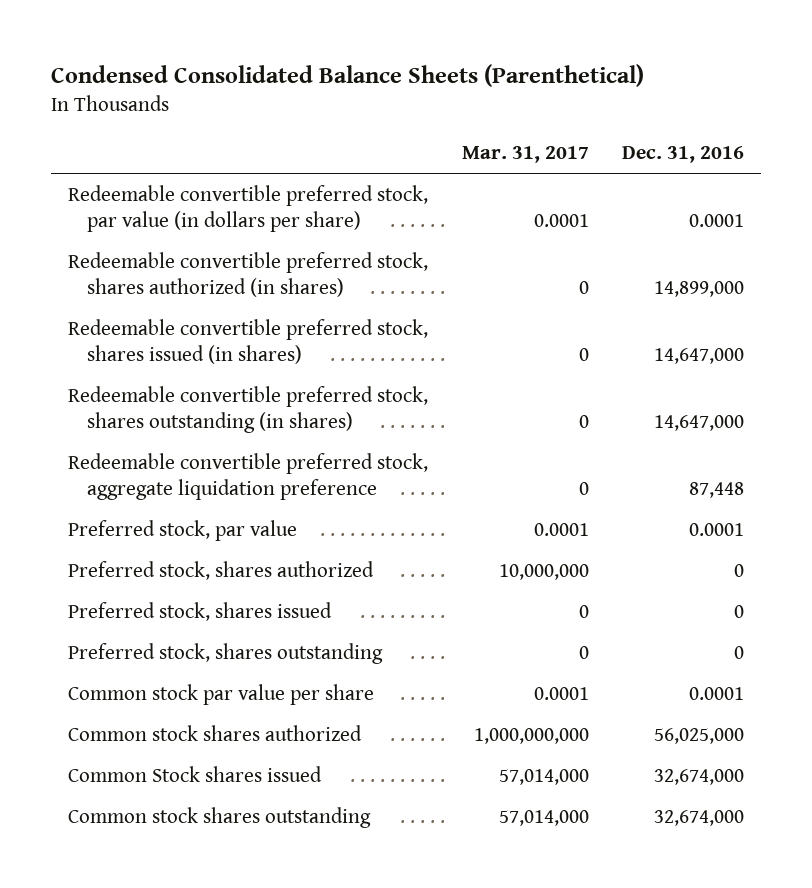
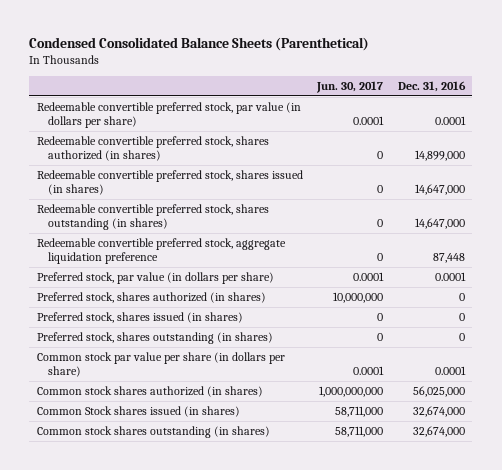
[461,145,589,163] Mar. 31, 2017 -> none
none -> [316,81,384,94] Jun. 30, 2017
[67,520,297,542] Preferred stock, par value -> [36,271,274,284] Preferred stock, par value (in dollars per share)
[67,561,374,581] Preferred stock, shares authorized -> [36,291,266,303] Preferred stock, shares authorized (in shares)
[67,602,332,622] Preferred stock, shares issued -> [36,311,243,323] Preferred stock, shares issued (in shares)
[67,643,383,665] Preferred stock, shares outstanding -> [36,331,273,344] Preferred stock, shares outstanding (in shares)
[67,684,374,706] Common stock par value per share -> [36,351,285,378] Common stock par value per share (in dollars per share)
[67,725,362,742] Common stock shares authorized -> [36,385,263,397] Common stock shares authorized (in shares)
[67,766,322,783] Common Stock shares issued -> [36,405,240,417] Common Stock shares issued (in shares)
[67,807,371,829] Common stock shares outstanding -> [36,425,270,438] Common stock shares outstanding (in shares)

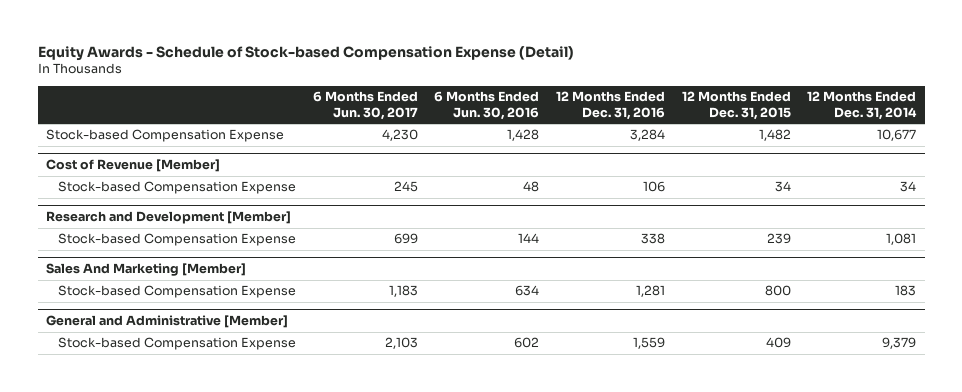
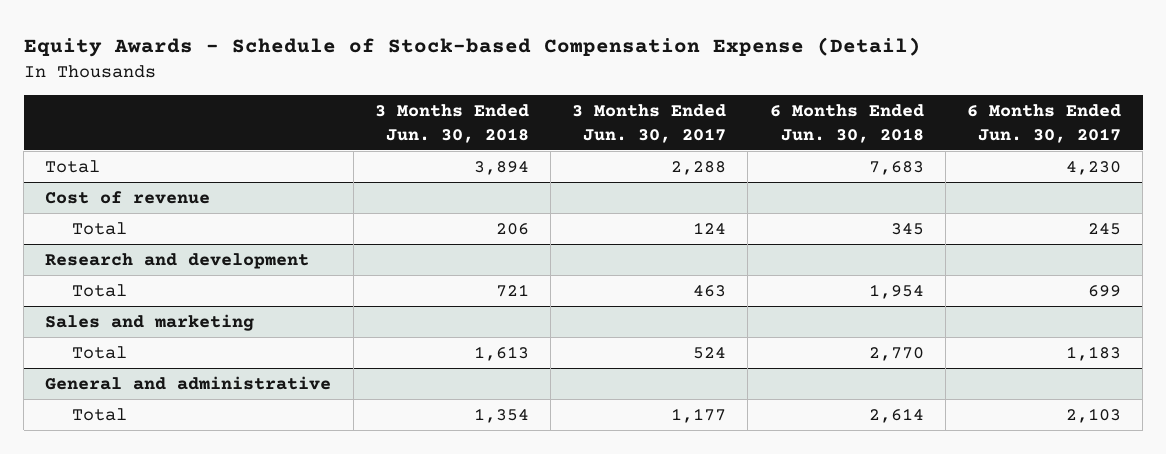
[434,91,540,120] 6 Months Ended Jun. 30, 2016 -> none
[556,91,666,120] 12 Months Ended Dec. 31, 2016 -> none
[681,91,791,120] 12 Months Ended Dec. 31, 2015 -> none
[807,91,918,120] 12 Months Ended Dec. 31, 2014 -> none
none -> [374,104,529,143] 3 Months Ended Jun. 30, 2018
none -> [572,104,727,143] 3 Months Ended Jun. 30, 2017
none -> [769,104,924,143] 6 Months Ended Jun. 30, 2018
[46,129,285,143] Stock-based Compensation Expense -> [45,159,101,173] Total
[46,159,221,173] Cost of Revenue [Member] -> [45,190,211,204] Cost of revenue
[58,181,297,195] Stock-based Compensation Expense -> [72,221,128,235] Total
[46,211,292,225] Research and Development [Member] -> [45,252,310,269] Research and development
[58,233,297,247] Stock-based Compensation Expense -> [72,283,128,297] Total
[46,263,247,277] Sales And Marketing [Member] -> [45,313,255,331] Sales and marketing
[58,285,297,299] Stock-based Compensation Expense -> [72,345,128,359] Total
[46,315,289,329] General and Administrative [Member] -> [45,375,332,390] General and administrative
[58,337,297,351] Stock-based Compensation Expense -> [72,407,128,421] Total

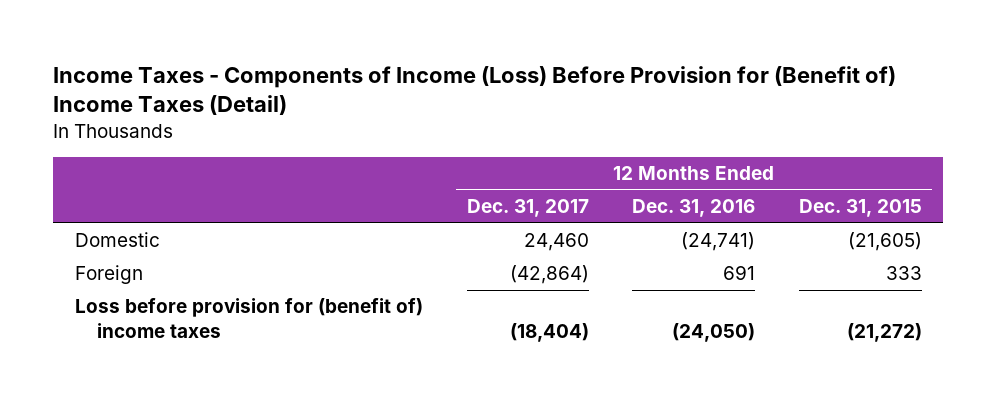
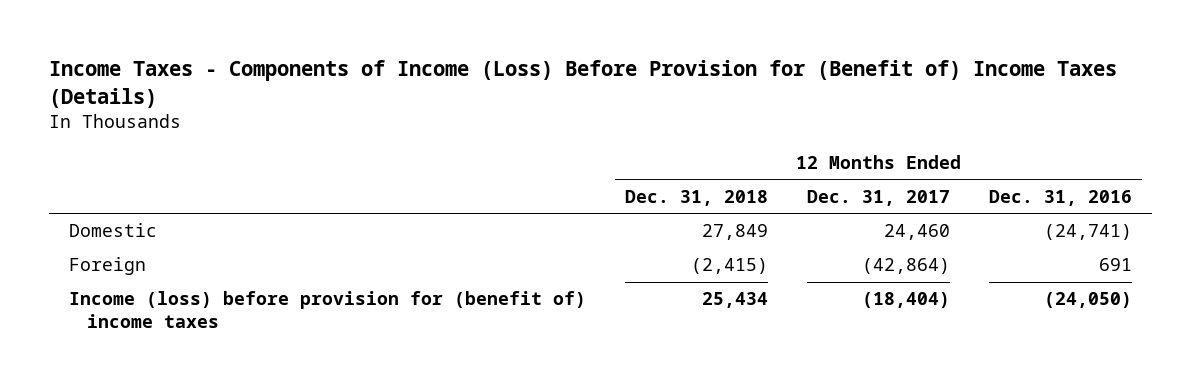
[53,65,897,116] Income Taxes - Components of Income (Loss) Before Provision for (Benefit of) Income Taxes (Detail) -> [48,60,1117,109] Income Taxes - Components of Income (Loss) Before Provision for (Benefit of) Income Taxes (Details)
[798,199,922,218] Dec. 31, 2015 -> none
none -> [624,189,768,206] Dec. 31, 2018
[75,298,424,339] Loss before provision for (benefit of) income taxes -> [68,291,586,329] Income (loss) before provision for (benefit of) income taxes

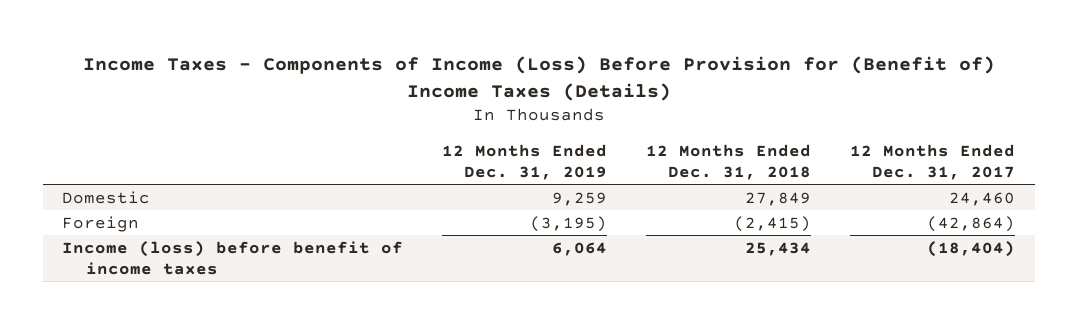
[989,189,1133,206] Dec. 31, 2016 -> none
none -> [442,143,608,180] 12 Months Ended Dec. 31, 2019
[68,291,586,329] Income (loss) before provision for (benefit of) income taxes -> [62,240,404,275] Income (loss) before benefit of income taxes

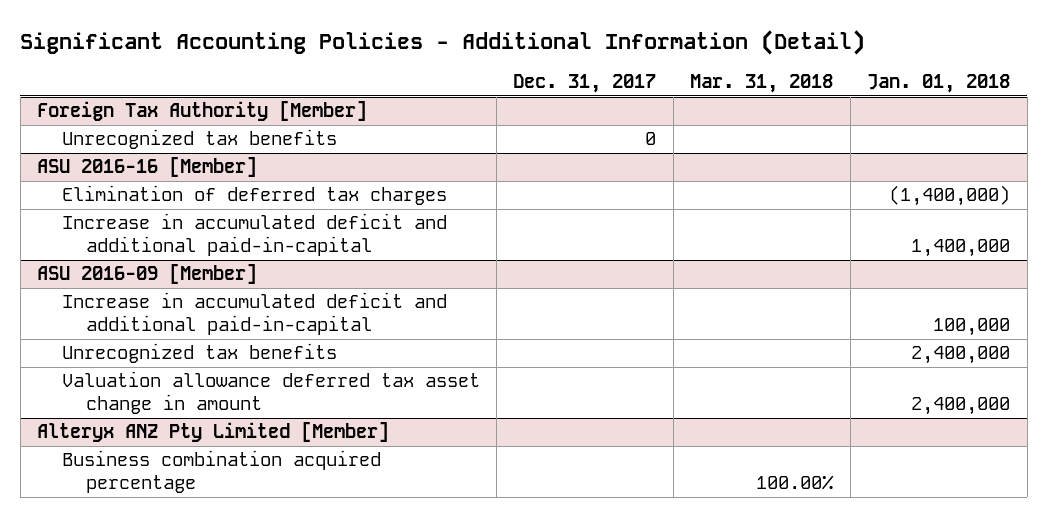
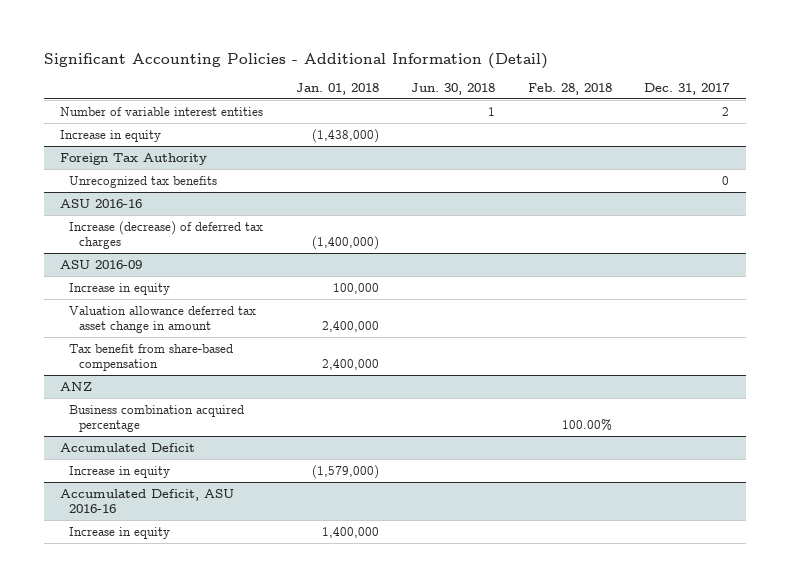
[690,74,834,94] Mar. 31, 2018 -> none
none -> [411,82,496,95] Jun. 30, 2018
none -> [527,82,612,95] Feb. 28, 2018
none -> [60,106,264,116] Number of variable interest entities
none -> [60,129,162,142] Increase in equity
[37,101,368,122] Foreign Tax Authority [Member] -> [60,152,208,165] Foreign Tax Authority
[61,213,447,257] Increase in accumulated deficit and additional paid-in-capital -> none
[61,292,447,336] Increase in accumulated deficit and additional paid-in-capital -> none
[61,343,337,364] Unrecognized tax benefits -> none
[37,157,258,178] ASU 2016-16 [Member] -> [60,198,143,208] ASU 2016-16
[61,185,447,206] Elimination of deferred tax charges -> [69,220,264,250] Increase (decrease) of deferred tax charges
[37,264,258,285] ASU 2016-09 [Member] -> [60,259,143,269] ASU 2016-09
none -> [69,282,171,295] Increase in equity
none -> [69,343,234,372] Tax benefit from share-based compensation
[37,422,390,443] Alteryx ANZ Pty Limited [Member] -> [60,381,93,391] ANZ
none -> [60,442,196,452] Accumulated Deficit
none -> [69,465,171,478] Increase in equity
none -> [60,488,235,514] Accumulated Deficit, ASU 2016-16
none -> [69,526,171,539] Increase in equity

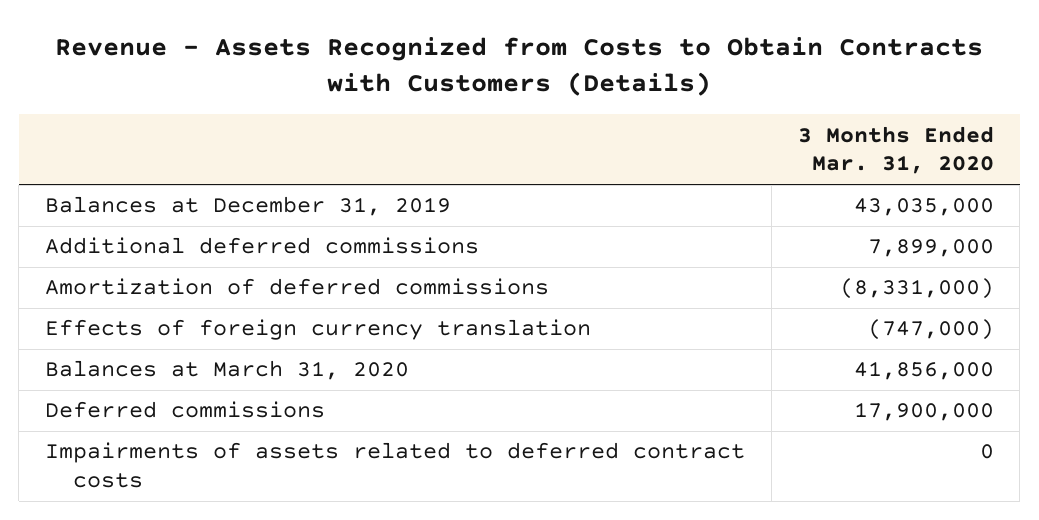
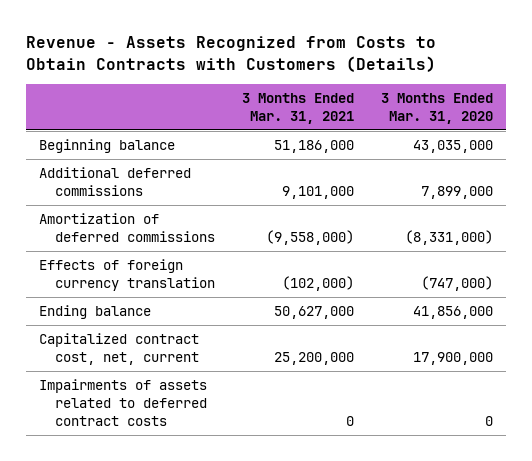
none -> [241,93,354,125] 3 Months Ended Mar. 31, 2021
[45,196,452,217] Balances at December 31, 2019 -> [39,139,176,154] Beginning balance
[45,360,410,381] Balances at March 31, 2020 -> [39,305,152,320] Ending balance
[45,401,326,419] Deferred commissions -> [39,333,200,366] Capitalized contract cost, net, current

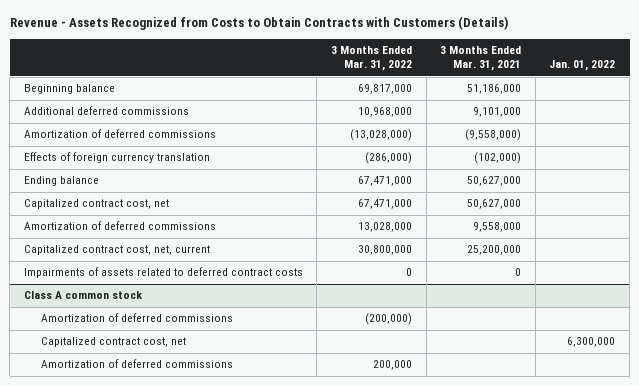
[380,93,493,125] 3 Months Ended Mar. 31, 2020 -> none
none -> [330,46,412,72] 3 Months Ended Mar. 31, 2022
none -> [549,60,616,72] Jan. 01, 2022
none -> [23,199,169,210] Capitalized contract cost, net
none -> [23,221,216,231] Amortization of deferred commissions
none -> [23,291,142,300] Class A common stock
none -> [41,313,234,323] Amortization of deferred commissions
none -> [41,337,187,348] Capitalized contract cost, net
none -> [41,359,234,369] Amortization of deferred commissions

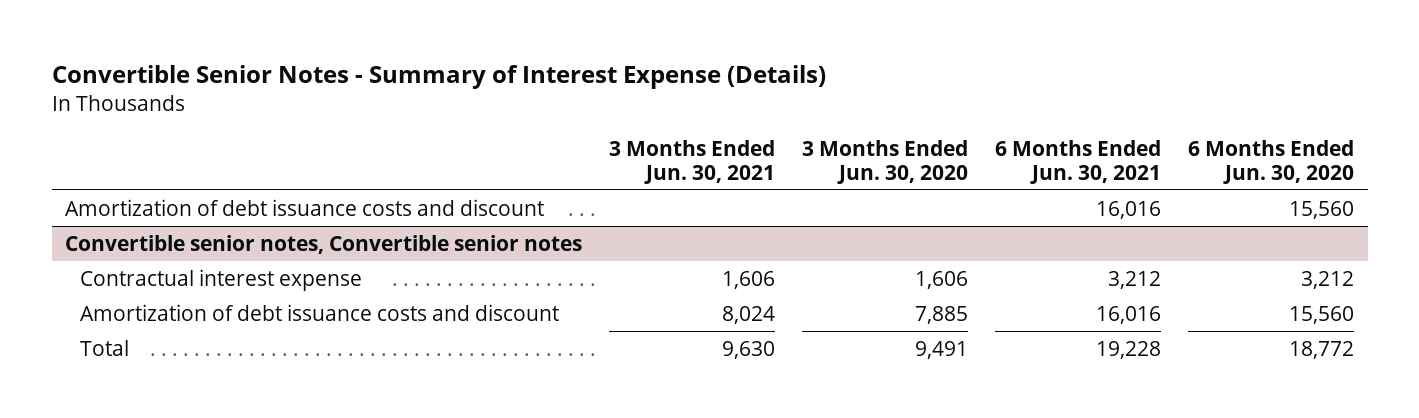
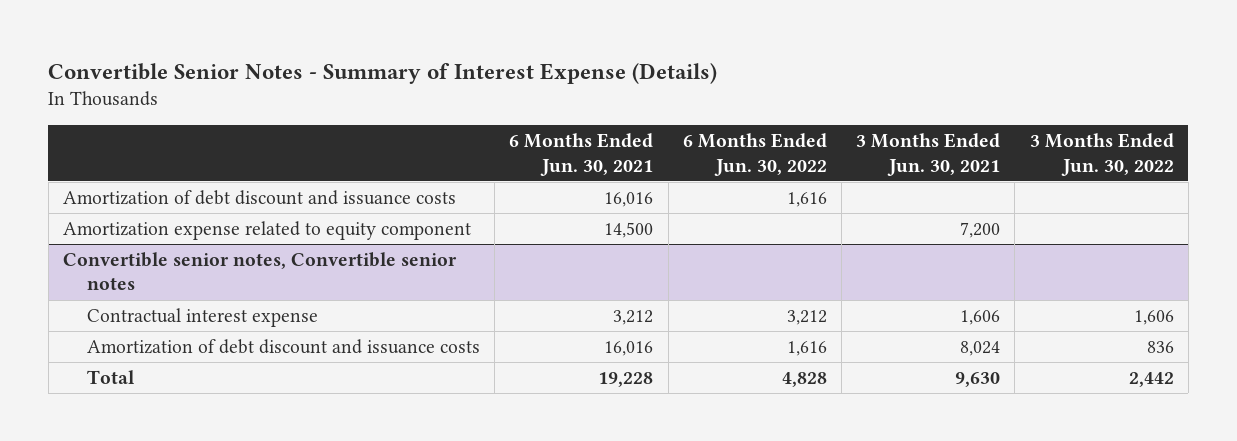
[802,140,969,184] 3 Months Ended Jun. 30, 2020 -> none
[1188,140,1355,184] 6 Months Ended Jun. 30, 2020 -> none
none -> [682,132,827,176] 6 Months Ended Jun. 30, 2022
none -> [1029,132,1174,176] 3 Months Ended Jun. 30, 2022
[65,198,545,216] Amortization of debt issuance costs and discount -> [63,189,457,205] Amortization of debt discount and issuance costs
none -> [63,220,472,240] Amortization expense related to equity component
[80,303,560,321] Amortization of debt issuance costs and discount -> [86,338,480,354] Amortization of debt discount and issuance costs

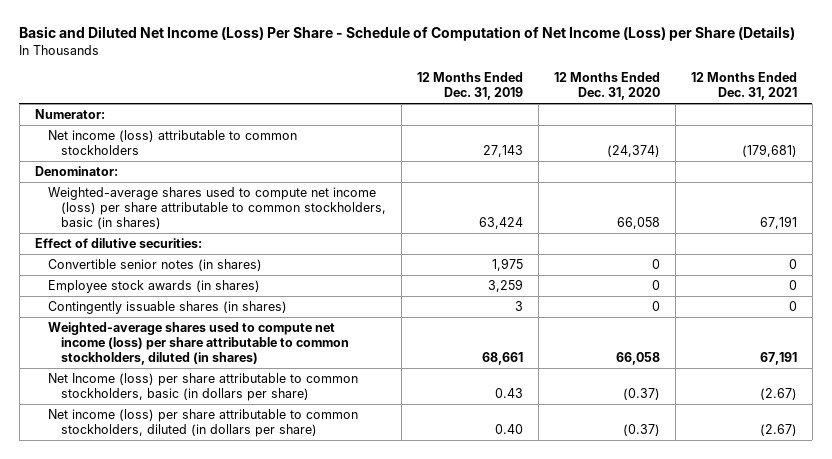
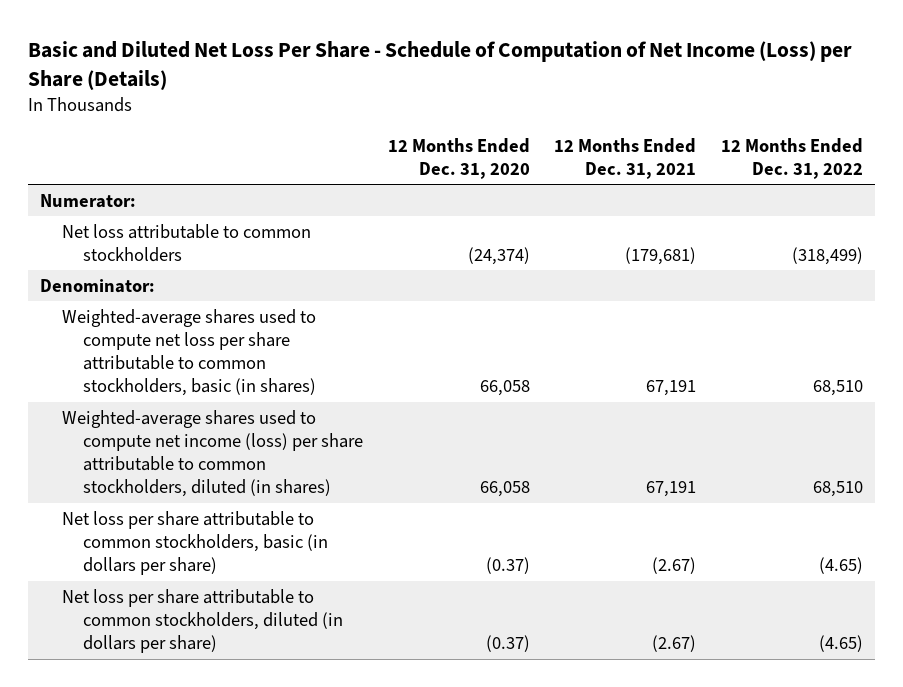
[19,26,796,42] Basic and Diluted Net Income (Loss) Per Share - Schedule of Computation of Net Income (Loss) per Share (Details) -> [27,40,852,91] Basic and Diluted Net Loss Per Share - Schedule of Computation of Net Income (Loss) per Share (Details)
[417,72,524,101] 12 Months Ended Dec. 31, 2019 -> none
none -> [720,137,863,180] 12 Months Ended Dec. 31, 2022
[47,129,297,156] Net income (loss) attributable to common stockholders -> [61,223,311,262] Net loss attributable to common stockholders
[34,237,202,248] Effect of dilutive securities: -> none
[47,258,262,271] Convertible senior notes (in shares) -> none
[47,279,260,293] Employee stock awards (in shares) -> none
[47,300,287,314] Contingently issuable shares (in shares) -> none
[47,186,387,230] Weighted-average shares used to compute net income (loss) per share attributable to common stockholders, basic (in shares) -> [61,308,317,397] Weighted-average shares used to compute net loss per share attributable to common stockholders, basic (in shares)
[47,372,358,402] Net Income (loss) per share attributable to common stockholders, basic (in dollars per share) -> [61,510,329,576] Net loss per share attributable to common stockholders, basic (in dollars per share)
[47,408,358,438] Net income (loss) per share attributable to common stockholders, diluted (in dollars per share) -> [61,588,344,654] Net loss per share attributable to common stockholders, diluted (in dollars per share)

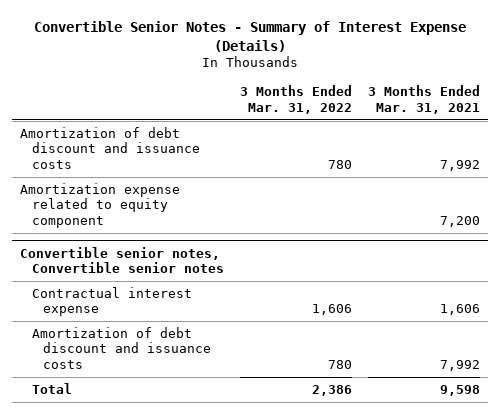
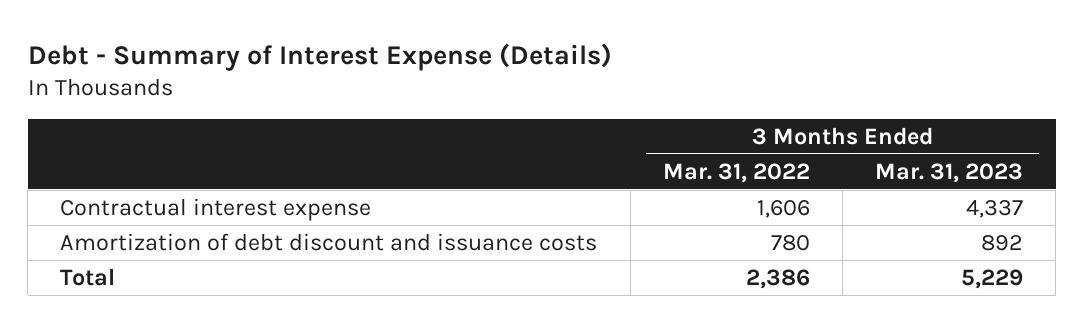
[34,20,467,52] Convertible Senior Notes - Summary of Interest Expense (Details) -> [27,42,612,71] Debt - Summary of Interest Expense (Details)
[368,85,481,114] 3 Months Ended Mar. 31, 2021 -> none
none -> [874,162,1023,183] Mar. 31, 2023
[20,126,200,169] Amortization of debt discount and issuance costs -> none
[20,182,181,228] Amortization expense related to equity component -> none
[20,246,224,274] Convertible senior notes, Convertible senior notes -> none

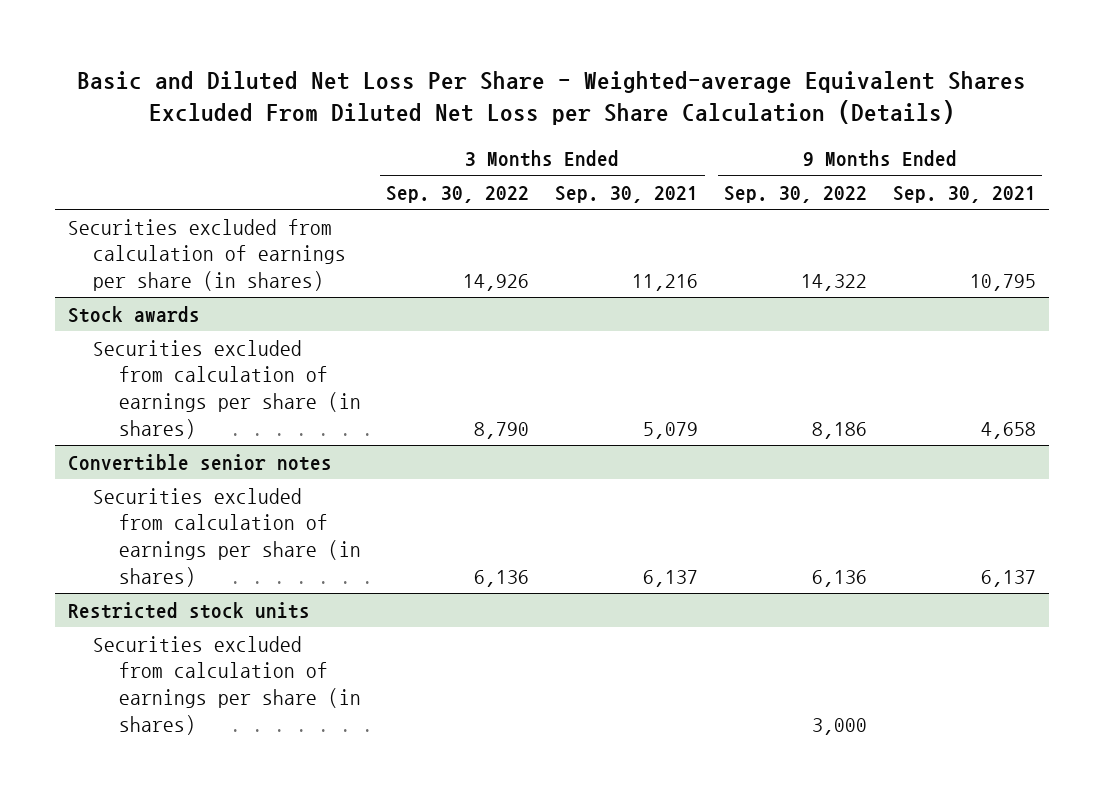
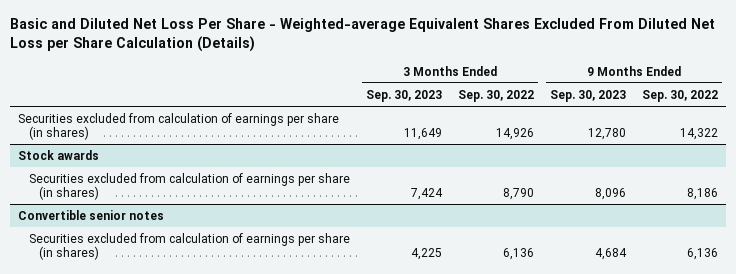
[555,186,699,204] Sep. 30, 2021 -> none
[892,186,1036,204] Sep. 30, 2021 -> none
none -> [365,89,442,102] Sep. 30, 2023
none -> [550,89,627,102] Sep. 30, 2023
[67,601,310,619] Restricted stock units -> none
[93,635,361,735] Securities excluded from calculation of earnings per share (in shares) -> none

